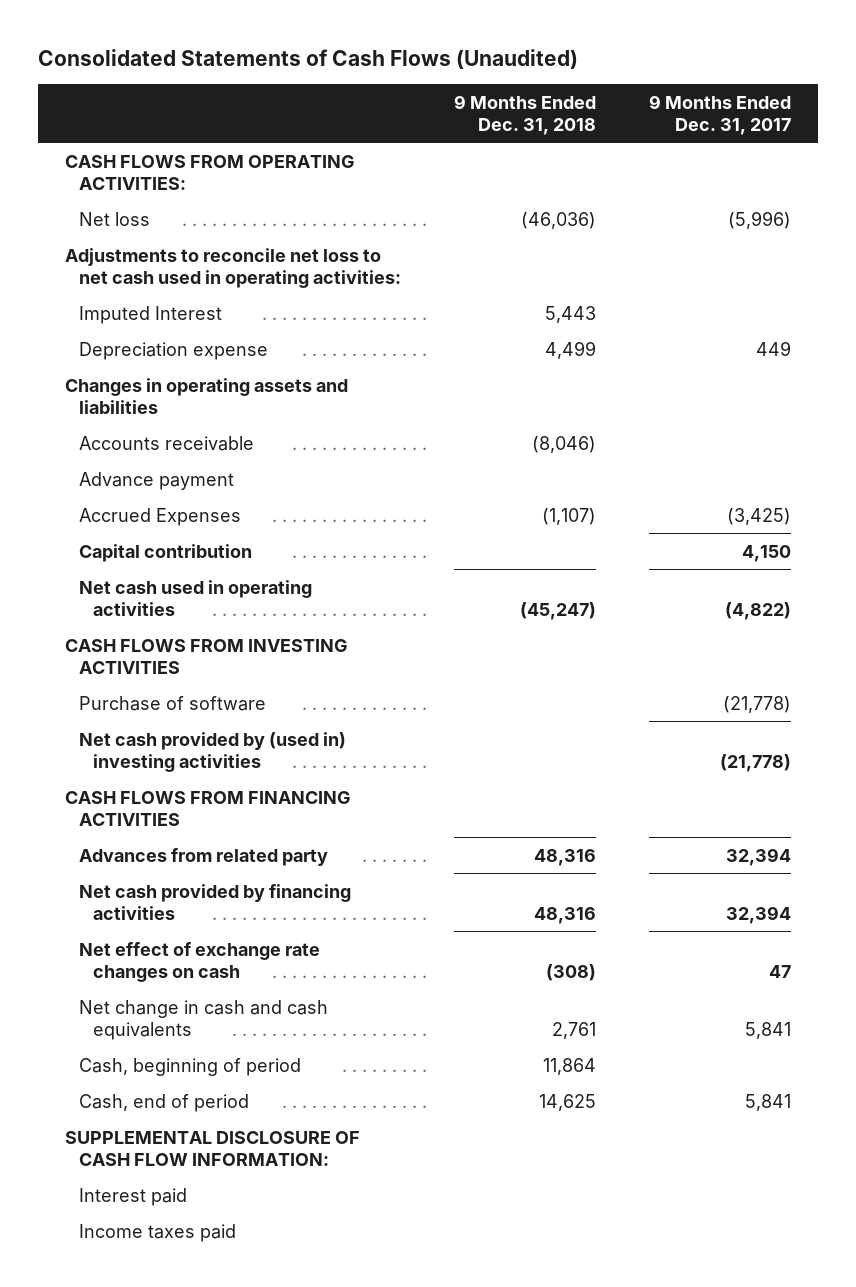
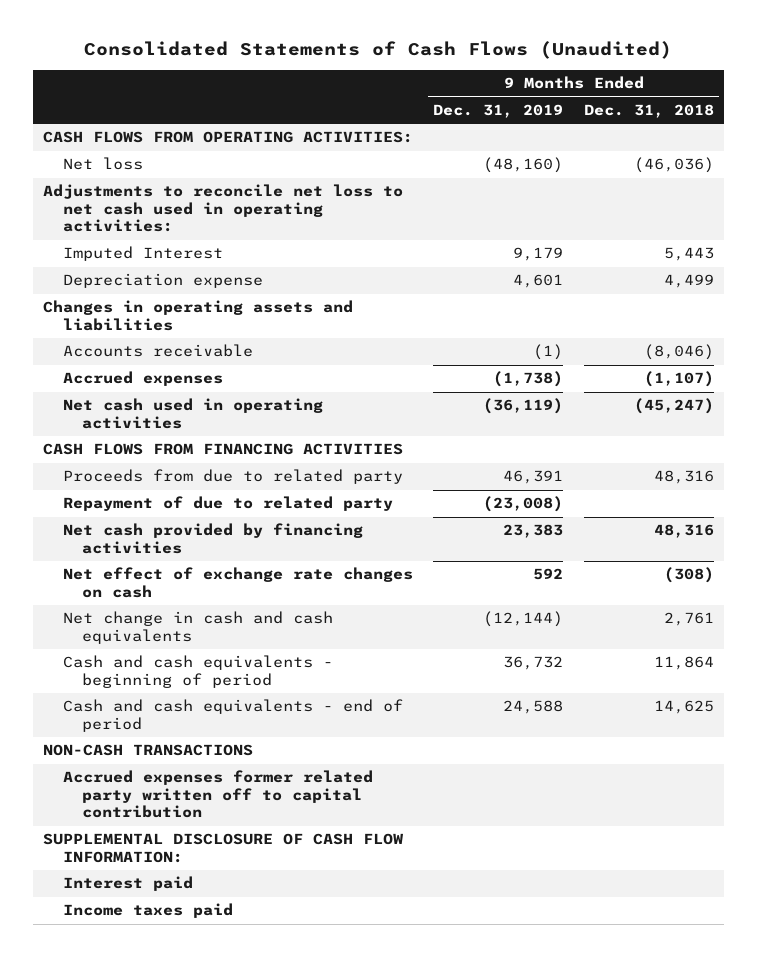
[649,94,792,135] 9 Months Ended Dec. 31, 2017 -> none
none -> [433,104,564,119] Dec. 31, 2019
[78,471,234,490] Advance payment -> none
[78,543,252,562] Capital contribution -> none
[78,507,241,526] Accrued Expenses -> [62,371,223,387] Accrued expenses
[64,638,348,674] CASH FLOWS FROM INVESTING ACTIVITIES -> none
[78,695,266,711] Purchase of software -> none
[78,731,346,772] Net cash provided by (used in) investing activities -> none
[78,847,328,866] Advances from related party -> [62,469,403,485] Proceeds from due to related party
none -> [62,496,393,512] Repayment of due to related party
[78,1057,301,1076] Cash, beginning of period -> [62,655,333,688] Cash and cash equivalents - beginning of period
[78,1093,249,1112] Cash, end of period -> [62,699,403,732] Cash and cash equivalents - end of period
none -> [42,744,253,757] NON-CASH TRANSACTIONS
none -> [62,770,373,819] Accrued expenses former related party written off to capital contribution

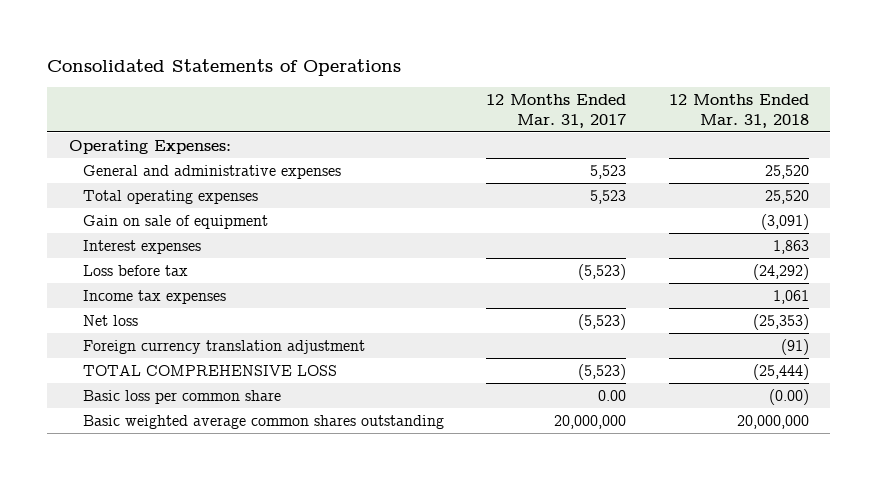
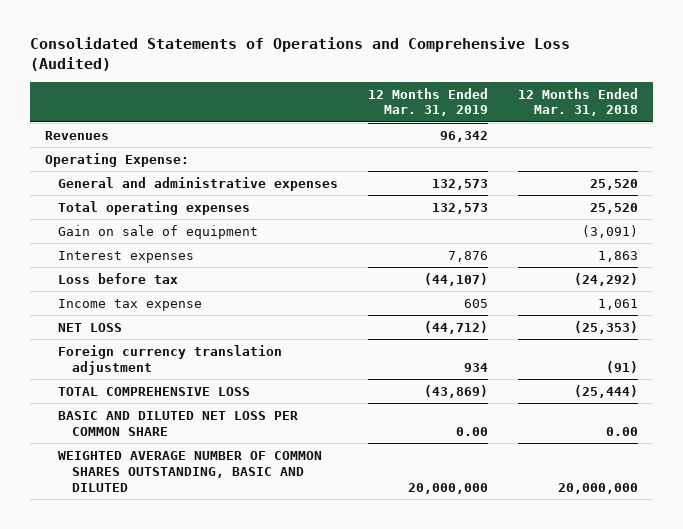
[47,58,402,76] Consolidated Statements of Operations -> [29,37,570,72] Consolidated Statements of Operations and Comprehensive Loss (Audited)
[486,94,627,128] 12 Months Ended Mar. 31, 2017 -> none
none -> [368,87,489,117] 12 Months Ended Mar. 31, 2019
none -> [44,130,109,140] Revenues
[68,140,231,155] Operating Expenses: -> [44,152,189,167] Operating Expense:
[82,290,226,305] Income tax expenses -> [58,298,203,311] Income tax expense
[82,315,138,327] Net loss -> [58,322,123,332] NET LOSS
[82,390,281,405] Basic loss per common share -> [58,410,299,436] BASIC AND DILUTED NET LOSS PER COMMON SHARE
[769,389,810,406] (0.00) -> [606,426,639,436] 0.00
[82,415,444,430] Basic weighted average common shares outstanding -> [58,450,323,492] WEIGHTED AVERAGE NUMBER OF COMMON SHARES OUTSTANDING, BASIC AND DILUTED

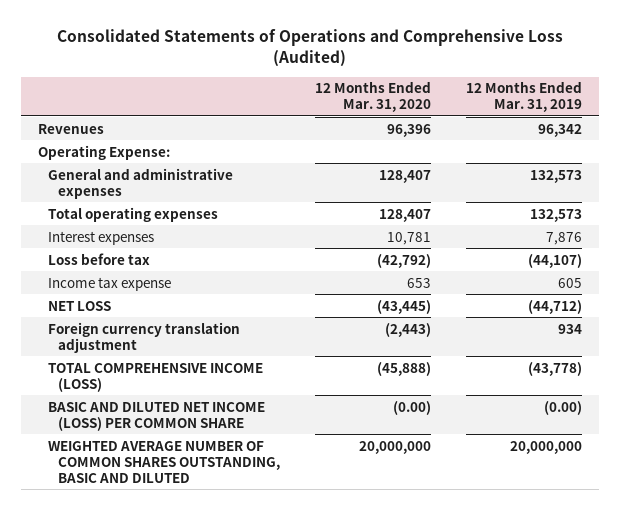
[518,87,639,117] 12 Months Ended Mar. 31, 2018 -> none
none -> [314,81,431,113] 12 Months Ended Mar. 31, 2020
[58,224,259,239] Gain on sale of equipment -> none
[58,386,251,396] TOTAL COMPREHENSIVE LOSS -> [47,362,263,392] TOTAL COMPREHENSIVE INCOME (LOSS)
[424,384,489,398] (43,869) -> [527,361,582,376] (43,778)
[58,410,299,436] BASIC AND DILUTED NET LOSS PER COMMON SHARE -> [47,401,265,431] BASIC AND DILUTED NET INCOME (LOSS) PER COMMON SHARE
[456,426,489,436] 0.00 -> [543,400,582,415] (0.00)

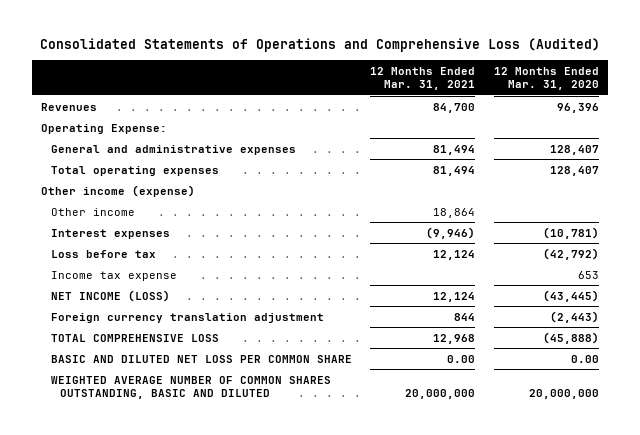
[465,81,582,113] 12 Months Ended Mar. 31, 2019 -> none
none -> [370,66,476,90] 12 Months Ended Mar. 31, 2021
none -> [41,184,196,197] Other income (expense)
none -> [50,207,135,216] Other income
[386,231,431,245] 10,781 -> [542,226,599,239] (10,781)
[47,300,111,311] NET LOSS -> [50,289,170,302] NET INCOME (LOSS)
[47,362,263,392] TOTAL COMPREHENSIVE INCOME (LOSS) -> [50,333,219,342] TOTAL COMPREHENSIVE LOSS
[47,401,265,431] BASIC AND DILUTED NET INCOME (LOSS) PER COMMON SHARE -> [50,354,352,363] BASIC AND DILUTED NET LOSS PER COMMON SHARE
[392,400,431,415] (0.00) -> [570,354,599,363] 0.00

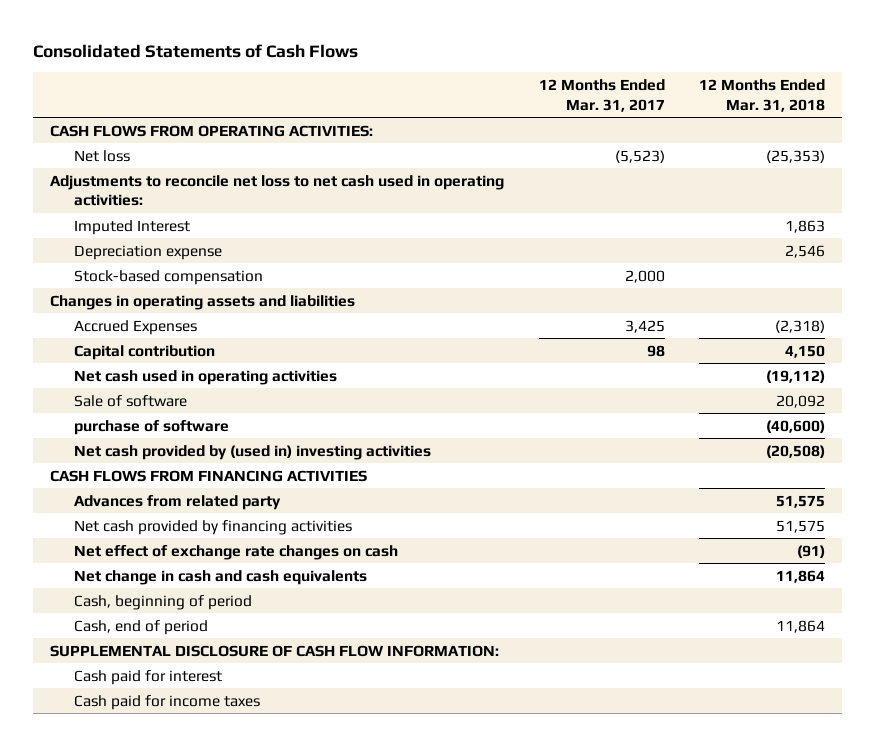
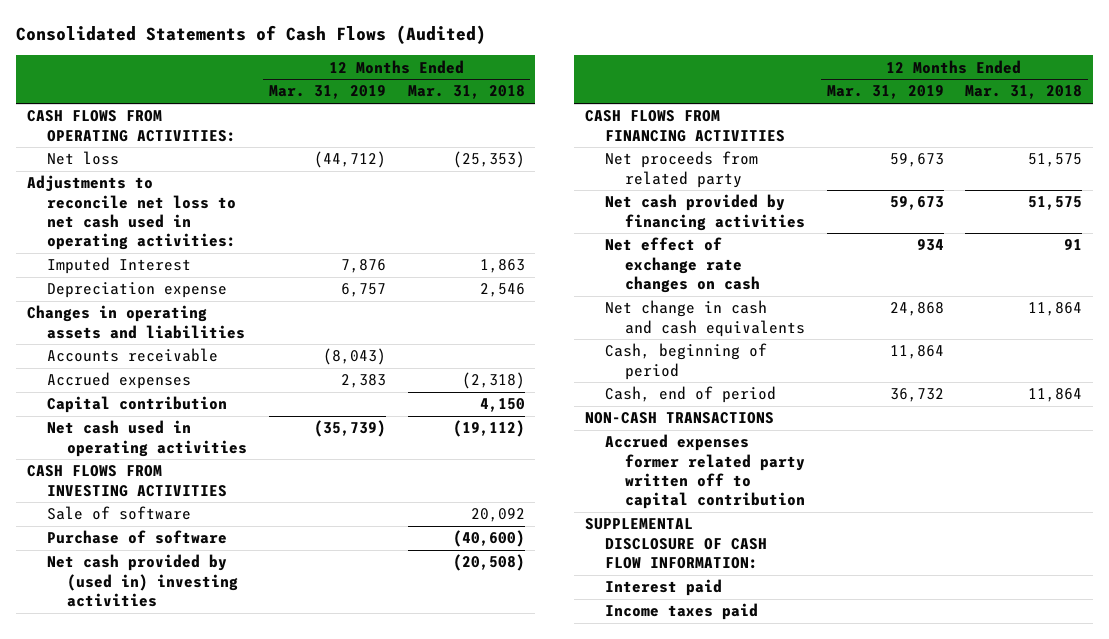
[33,44,359,59] Consolidated Statements of Cash Flows -> [15,24,486,44] Consolidated Statements of Cash Flows (Audited)
[538,78,665,112] 12 Months Ended Mar. 31, 2017 -> none
none -> [268,85,386,100] Mar. 31, 2019
[74,269,264,285] Stock-based compensation -> none
none -> [46,348,218,363] Accounts receivable
[74,319,198,335] Accrued Expenses -> [46,372,191,390] Accrued expenses
none -> [26,465,227,497] CASH FLOWS FROM INVESTING ACTIVITIES
[74,419,230,435] purchase of software -> [46,530,227,545] Purchase of software
[74,494,282,510] Advances from related party -> [604,151,758,188] Net proceeds from related party
[797,544,826,558] (91) -> [1064,239,1083,251] 91
none -> [584,412,774,425] NON-CASH TRANSACTIONS
none -> [604,434,805,510] Accrued expenses former related party written off to capital contribution
[74,669,223,685] Cash paid for interest -> [604,579,722,597] Interest paid
[74,694,261,710] Cash paid for income taxes -> [604,603,758,621] Income taxes paid

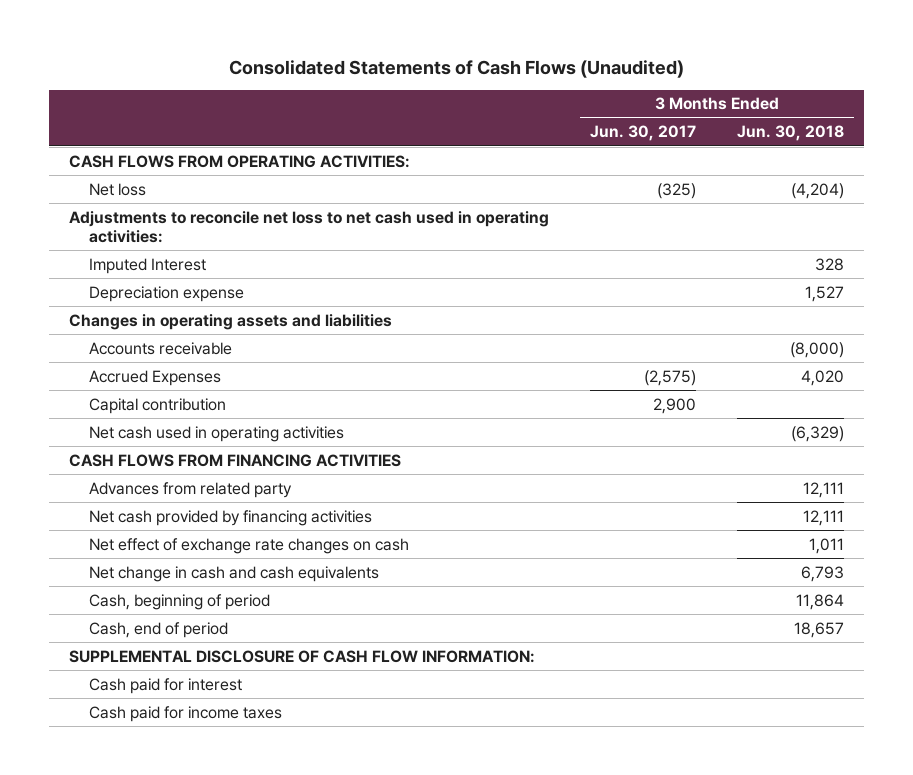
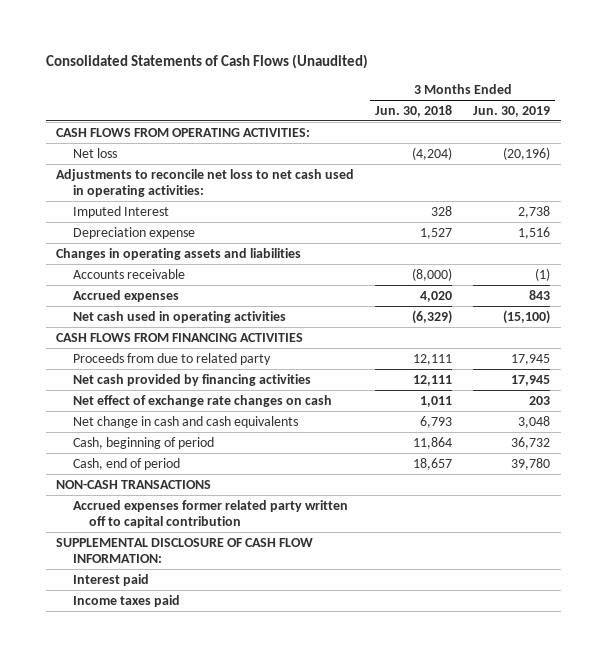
[590,125,697,142] Jun. 30, 2017 -> none
none -> [473,105,551,117] Jun. 30, 2019
[89,397,227,414] Capital contribution -> none
[89,369,222,386] Accrued Expenses -> [72,289,179,302] Accrued expenses
[89,481,293,498] Advances from related party -> [72,352,271,365] Proceeds from due to related party
none -> [56,479,212,489] NON-CASH TRANSACTIONS
none -> [72,499,348,529] Accrued expenses former related party written off to capital contribution
[89,677,243,694] Cash paid for interest -> [72,573,149,586] Interest paid
[89,705,283,722] Cash paid for income taxes -> [72,594,180,607] Income taxes paid

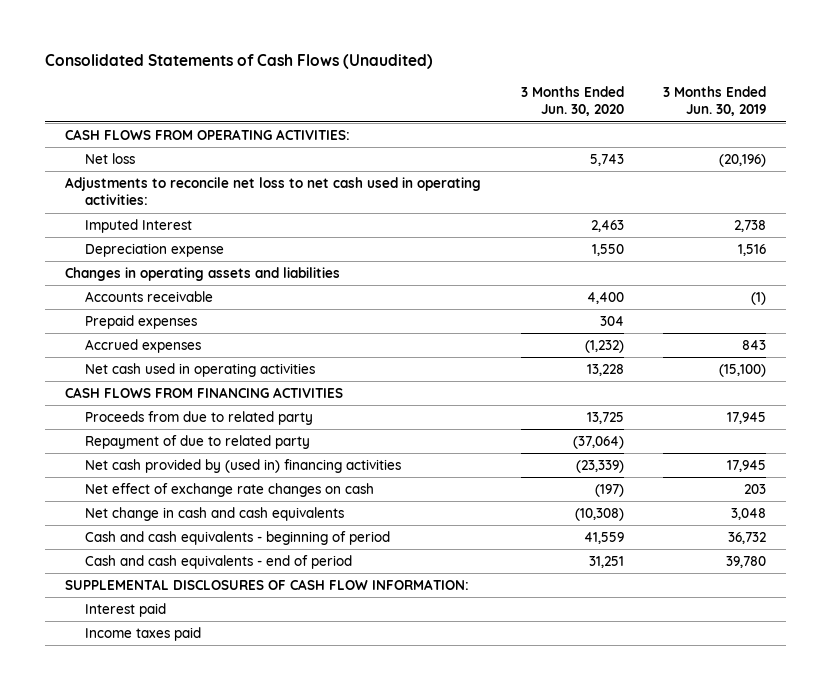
[375,104,453,117] Jun. 30, 2018 -> none
none -> [520,85,624,117] 3 Months Ended Jun. 30, 2020
none -> [85,315,198,330] Prepaid expenses
none -> [85,435,311,450] Repayment of due to related party
[72,373,311,386] Net cash provided by financing activities -> [85,459,402,474] Net cash provided by (used in) financing activities
[56,479,212,489] NON-CASH TRANSACTIONS -> none
[72,499,348,529] Accrued expenses former related party written off to capital contribution -> none
[72,436,214,449] Cash, beginning of period -> [85,531,391,546] Cash and cash equivalents - beginning of period
[72,457,180,470] Cash, end of period -> [85,555,353,570] Cash and cash equivalents - end of period
[56,537,314,564] SUPPLEMENTAL DISCLOSURE OF CASH FLOW INFORMATION: -> [65,579,470,591] SUPPLEMENTAL DISCLOSURES OF CASH FLOW INFORMATION:

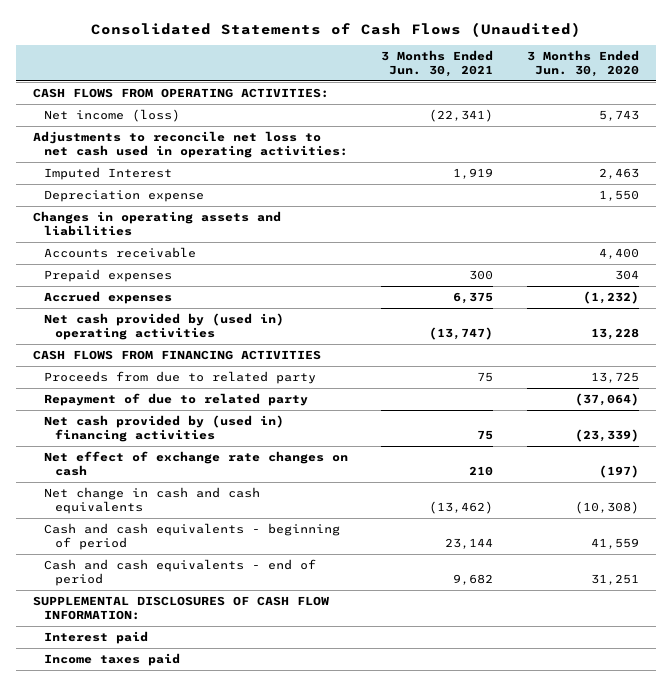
[663,85,767,117] 3 Months Ended Jun. 30, 2019 -> none
none -> [381,50,494,77] 3 Months Ended Jun. 30, 2021
[85,153,136,165] Net loss -> [43,109,180,123] Net income (loss)
[85,363,316,378] Net cash used in operating activities -> [43,313,284,340] Net cash provided by (used in) operating activities

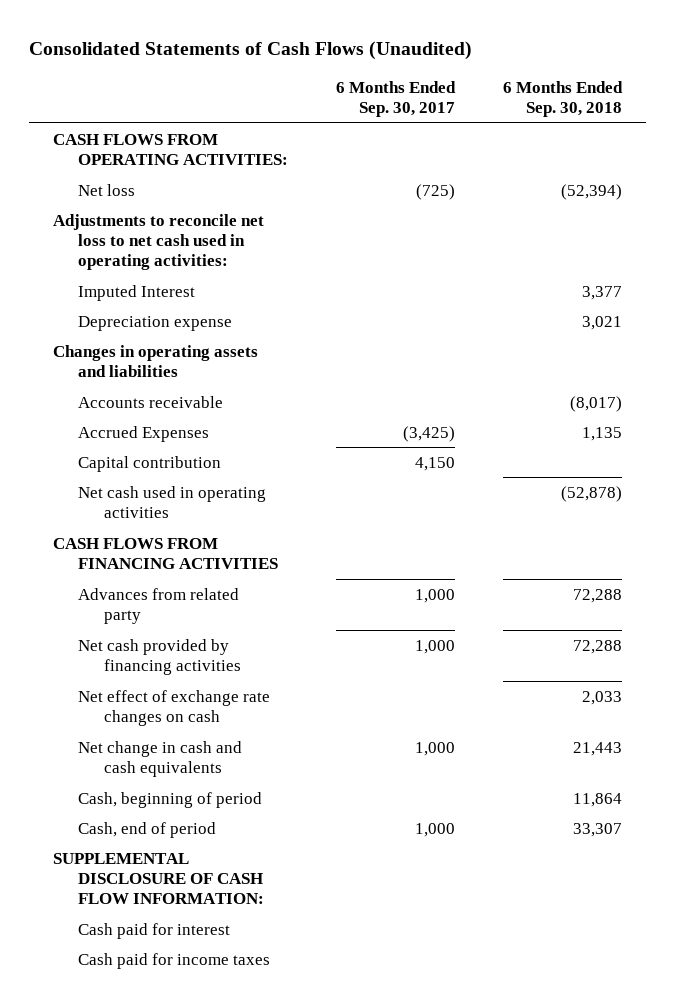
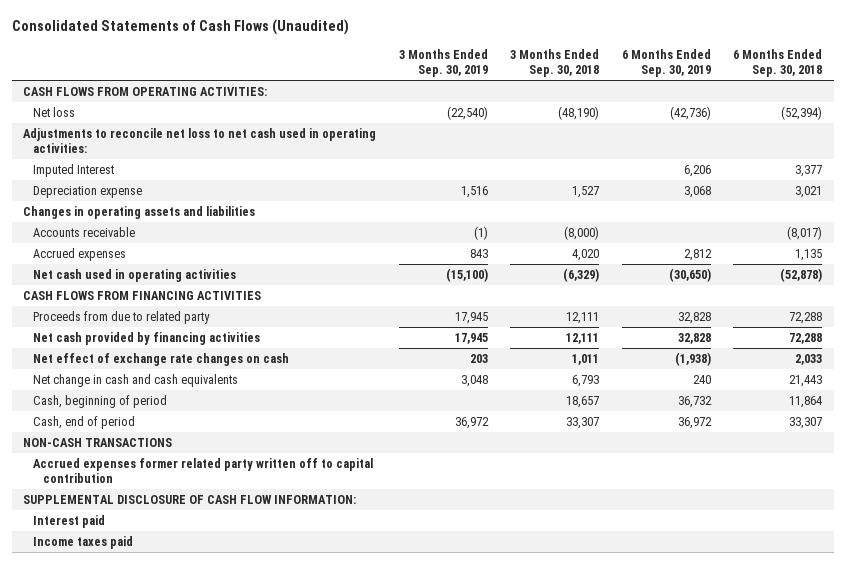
[336,80,457,117] 6 Months Ended Sep. 30, 2017 -> none
none -> [398,48,488,78] 3 Months Ended Sep. 30, 2019
none -> [510,48,600,78] 3 Months Ended Sep. 30, 2018
none -> [621,48,711,78] 6 Months Ended Sep. 30, 2019
[78,455,222,472] Capital contribution -> none
[78,425,210,442] Accrued Expenses -> [33,247,127,261] Accrued expenses
[78,587,240,625] Advances from related party -> [33,310,211,324] Proceeds from due to related party
none -> [23,437,173,447] NON-CASH TRANSACTIONS
none -> [33,457,374,484] Accrued expenses former related party written off to capital contribution
[78,922,231,939] Cash paid for interest -> [33,514,106,528] Interest paid
[78,952,271,969] Cash paid for income taxes -> [33,535,134,549] Income taxes paid

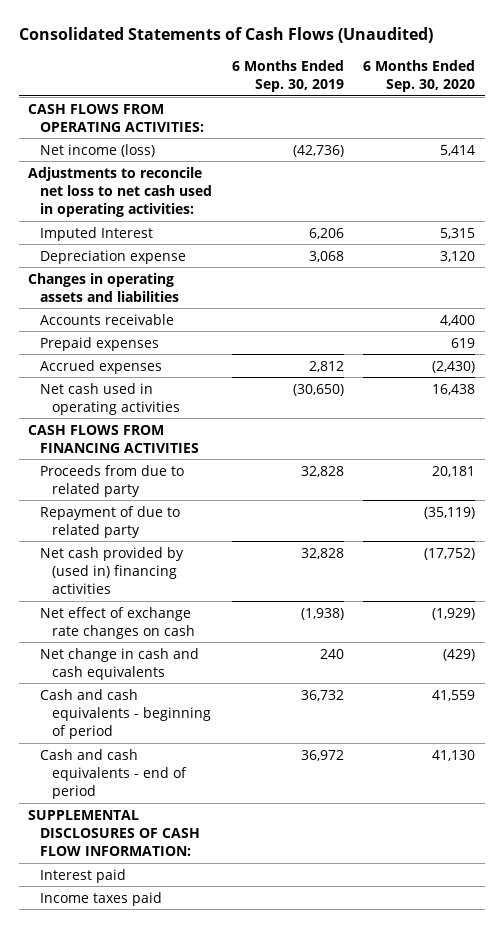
[398,48,488,78] 3 Months Ended Sep. 30, 2019 -> none
[510,48,600,78] 3 Months Ended Sep. 30, 2018 -> none
[733,48,823,78] 6 Months Ended Sep. 30, 2018 -> none
none -> [363,60,476,93] 6 Months Ended Sep. 30, 2020
[33,106,76,117] Net loss -> [40,143,156,157] Net income (loss)
none -> [40,336,160,351] Prepaid expenses
none -> [40,505,181,538] Repayment of due to related party
[33,331,261,345] Net cash provided by financing activities -> [40,546,185,594] Net cash provided by (used in) financing activities
[23,437,173,447] NON-CASH TRANSACTIONS -> none
[33,457,374,484] Accrued expenses former related party written off to capital contribution -> none
[33,394,168,408] Cash, beginning of period -> [40,688,212,739] Cash and cash equivalents - beginning of period
[33,415,136,429] Cash, end of period -> [40,748,188,799] Cash and cash equivalents - end of period
[23,494,357,504] SUPPLEMENTAL DISCLOSURE OF CASH FLOW INFORMATION: -> [28,809,201,856] SUPPLEMENTAL DISCLOSURES OF CASH FLOW INFORMATION:

